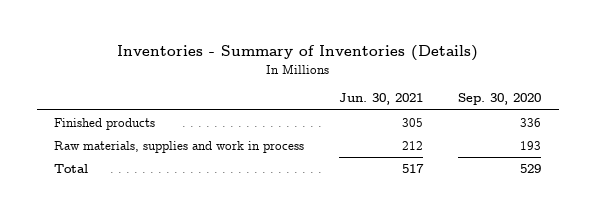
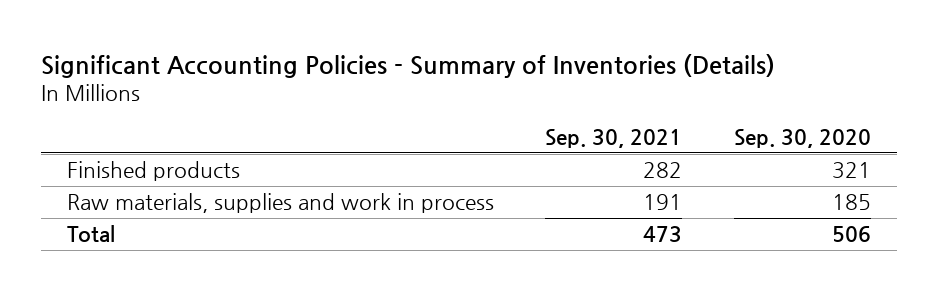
[116,45,478,62] Inventories - Summary of Inventories (Details) -> [40,53,775,78] Significant Accounting Policies - Summary of Inventories (Details)
[339,93,424,106] Jun. 30, 2021 -> none
none -> [545,128,683,148] Sep. 30, 2021
[520,117,542,127] 336 -> [831,162,871,180] 321
[520,140,542,150] 193 -> [831,194,871,211] 185
[520,163,542,173] 529 -> [831,226,871,243] 506

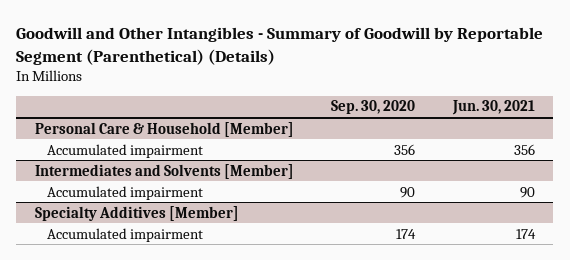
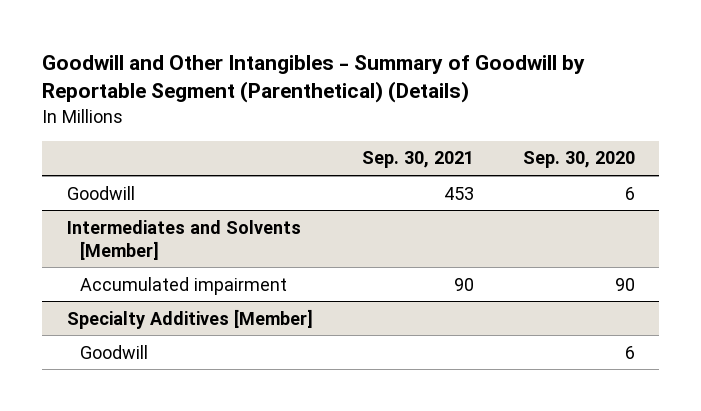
[451,100,535,116] Jun. 30, 2021 -> none
none -> [361,151,474,169] Sep. 30, 2021
[35,121,295,137] Personal Care & Household [Member] -> none
[46,143,203,158] Accumulated impairment -> none
none -> [66,185,135,200] Goodwill
[46,227,203,242] Accumulated impairment -> none
none -> [79,344,148,359] Goodwill

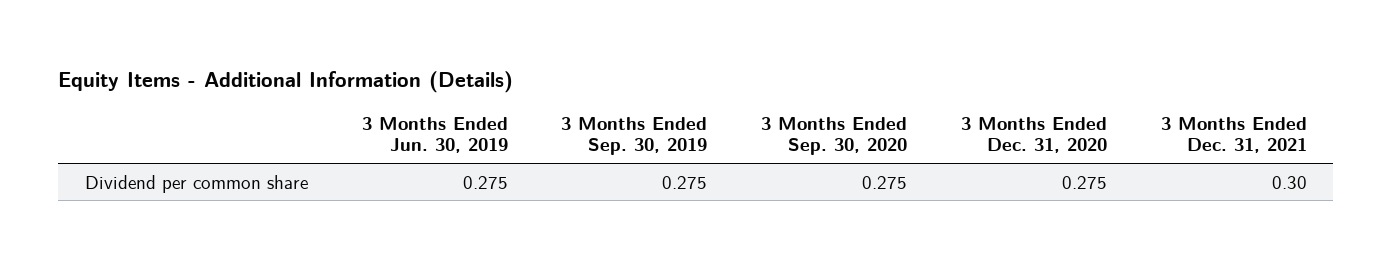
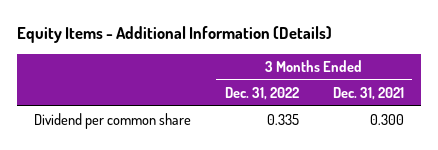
[361,116,508,154] 3 Months Ended Jun. 30, 2019 -> none
[561,116,708,156] 3 Months Ended Sep. 30, 2019 -> none
[761,116,908,156] 3 Months Ended Sep. 30, 2020 -> none
[960,116,1107,154] 3 Months Ended Dec. 31, 2020 -> none
none -> [224,86,299,100] Dec. 31, 2022
[1271,175,1307,189] 0.30 -> [369,114,404,126] 0.300

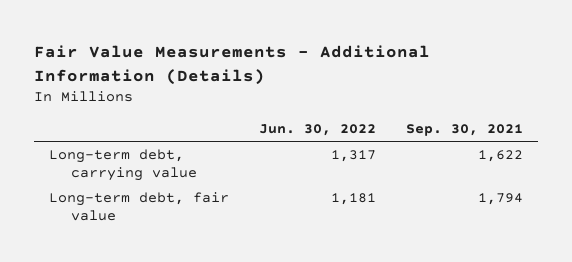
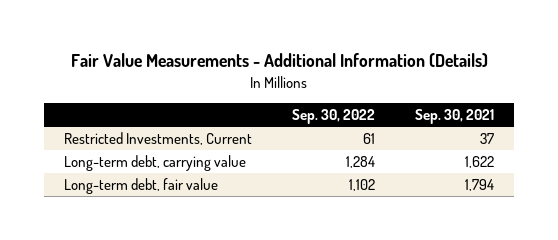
[258,124,376,137] Jun. 30, 2022 -> none
none -> [292,108,376,124] Sep. 30, 2022
none -> [64,132,253,146] Restricted Investments, Current

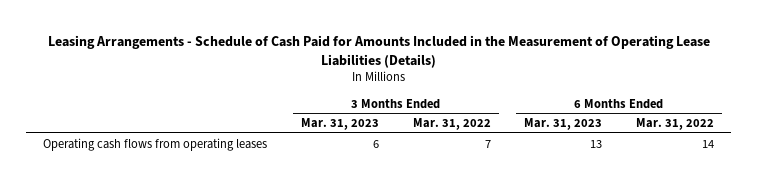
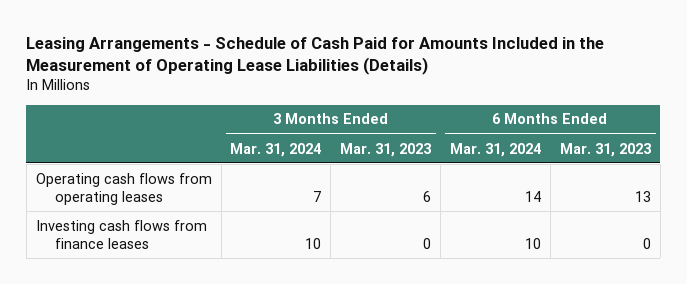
[412,118,491,131] Mar. 31, 2022 -> none
[636,118,715,131] Mar. 31, 2022 -> none
none -> [230,142,322,157] Mar. 31, 2024
none -> [450,142,542,157] Mar. 31, 2024
none -> [35,219,207,249] Investing cash flows from finance leases

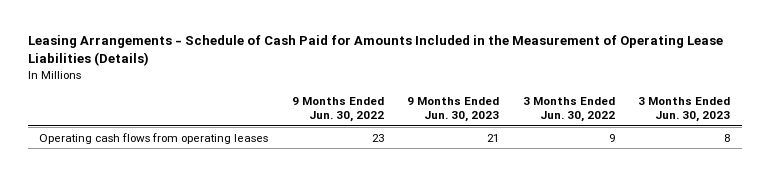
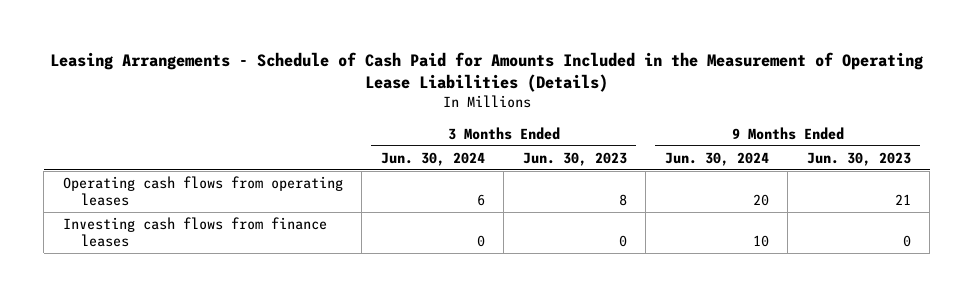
[291,96,384,123] 9 Months Ended Jun. 30, 2022 -> none
[522,96,615,123] 3 Months Ended Jun. 30, 2022 -> none
none -> [380,151,485,166] Jun. 30, 2024
none -> [664,151,769,166] Jun. 30, 2024
none -> [62,217,327,247] Investing cash flows from finance leases

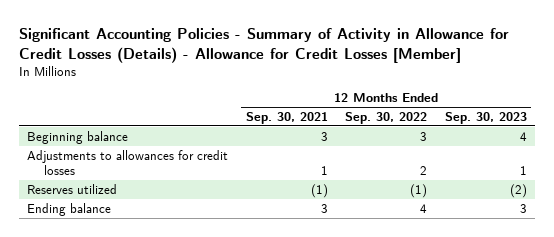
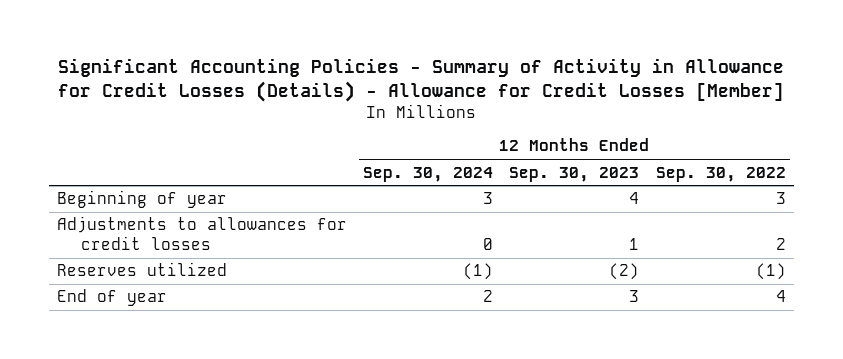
[245,112,328,125] Sep. 30, 2021 -> none
none -> [363,166,494,182] Sep. 30, 2024
[27,130,129,144] Beginning balance -> [56,190,227,209] Beginning of year
[27,202,112,216] Ending balance -> [56,289,167,307] End of year

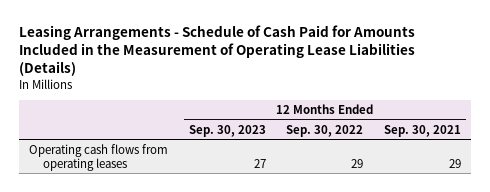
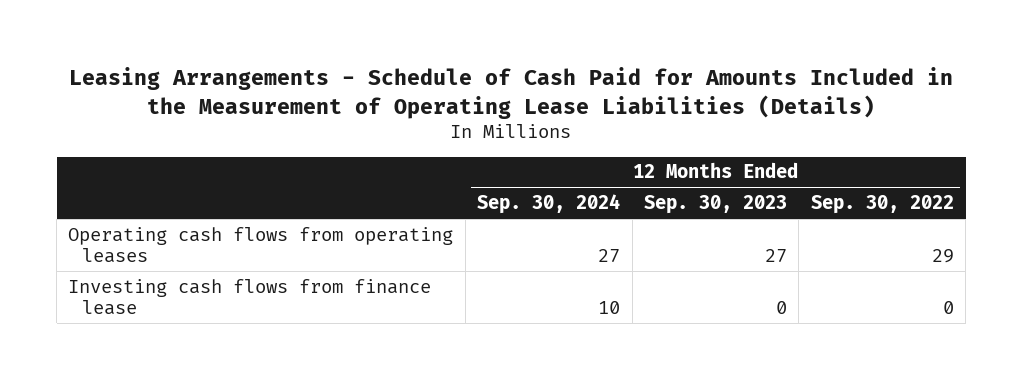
[383,124,461,137] Sep. 30, 2021 -> none
none -> [477,194,621,215] Sep. 30, 2024
none -> [68,278,432,315] Investing cash flows from finance lease

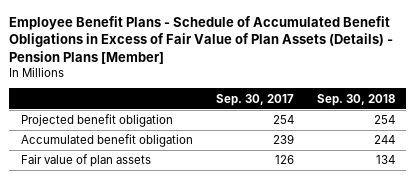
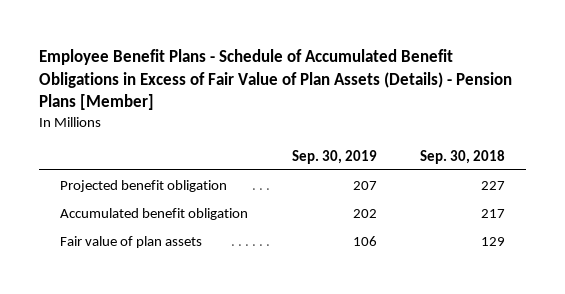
[215,93,294,106] Sep. 30, 2017 -> none
none -> [291,149,377,164] Sep. 30, 2019
[373,115,395,125] 254 -> [480,180,505,190] 227
[373,135,395,145] 244 -> [480,208,505,218] 217
[375,155,395,165] 134 -> [480,236,505,246] 129

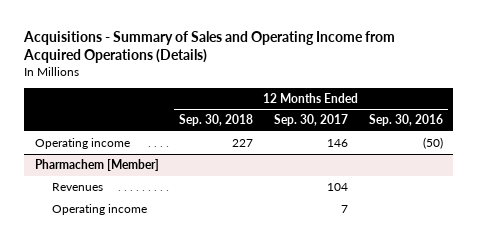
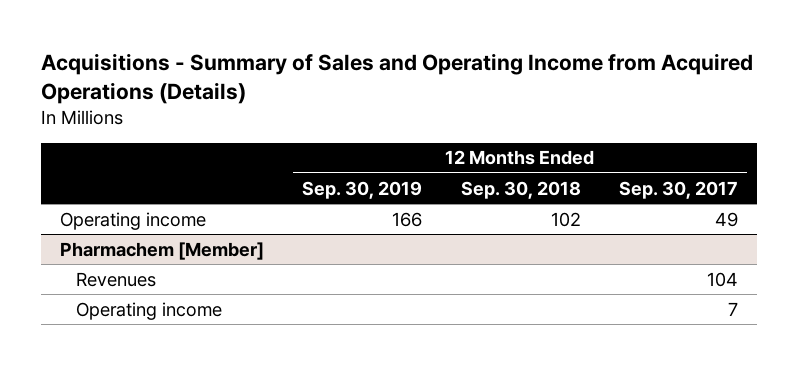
[369,114,444,127] Sep. 30, 2016 -> none
none -> [302,180,423,199] Sep. 30, 2019
[232,138,254,147] 227 -> [550,211,581,227] 102
[327,138,349,147] 146 -> [714,211,738,227] 49

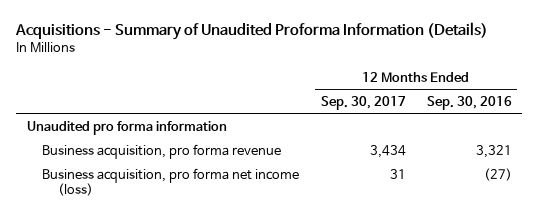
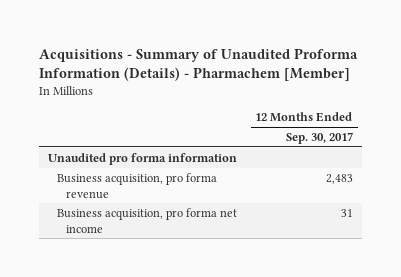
[14,22,488,41] Acquisitions - Summary of Unaudited Proforma Information (Details) -> [39,47,359,82] Acquisitions - Summary of Unaudited Proforma Information (Details) - Pharmachem [Member]
[426,95,512,110] Sep. 30, 2016 -> none
[369,144,406,158] 3,434 -> [325,173,353,184] 2,483
[42,167,300,196] Business acquisition, pro forma net income (loss) -> [57,207,238,233] Business acquisition, pro forma net income

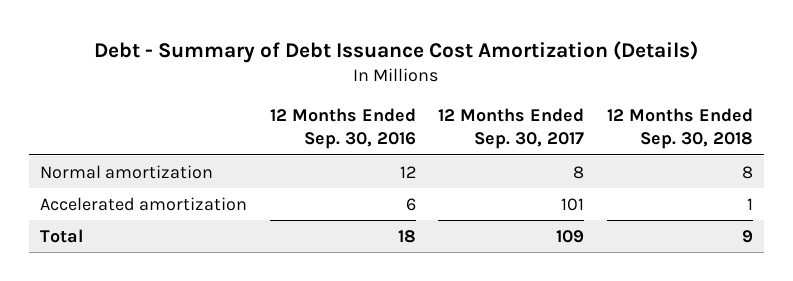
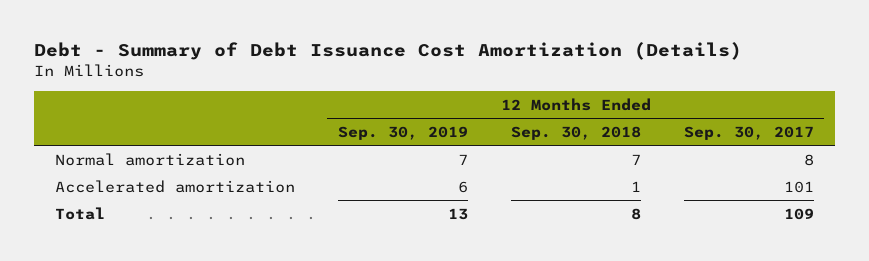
[269,108,416,150] 12 Months Ended Sep. 30, 2016 -> none
none -> [337,125,468,140] Sep. 30, 2019
[741,165,753,179] 8 -> [630,153,641,165] 7
[741,229,753,243] 9 -> [630,207,641,220] 8

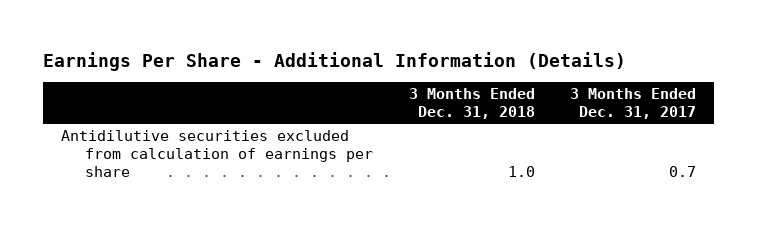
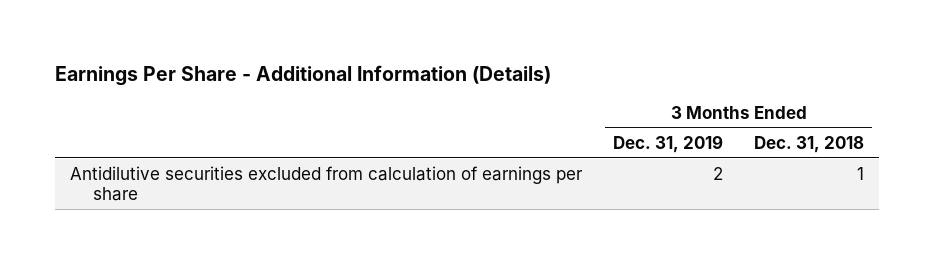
[570,87,697,119] 3 Months Ended Dec. 31, 2017 -> none
none -> [613,134,724,153] Dec. 31, 2019
[507,166,535,178] 1.0 -> [856,167,864,181] 1

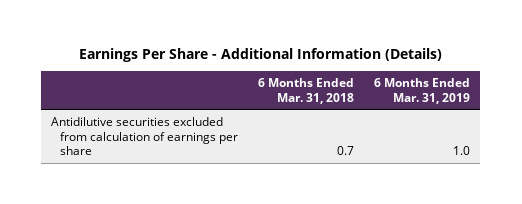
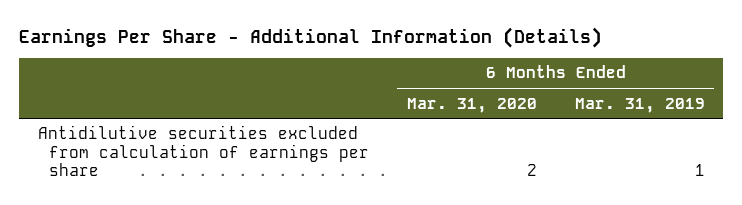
[258,77,355,104] 6 Months Ended Mar. 31, 2018 -> none
none -> [406,97,537,113] Mar. 31, 2020
[453,146,471,156] 1.0 -> [694,164,705,177] 1

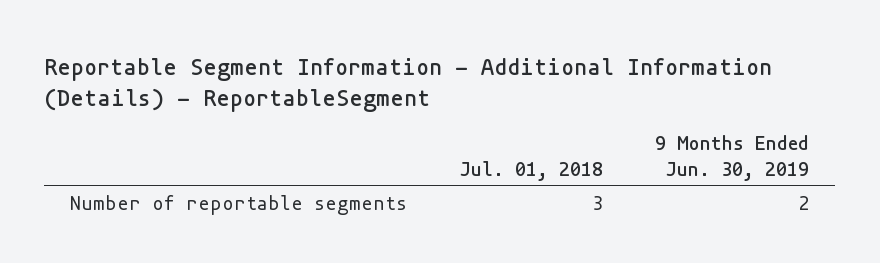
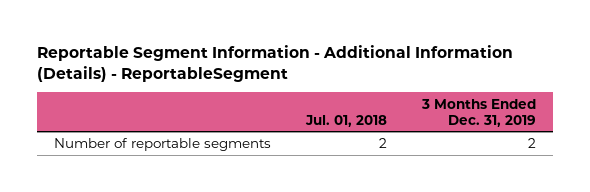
[655,135,810,181] 9 Months Ended Jun. 30, 2019 -> none
none -> [421,98,537,127] 3 Months Ended Dec. 31, 2019
[592,195,604,210] 3 -> [379,138,388,149] 2

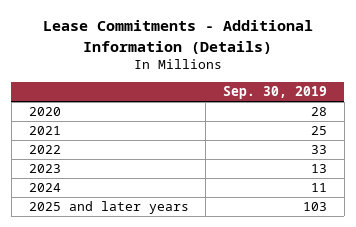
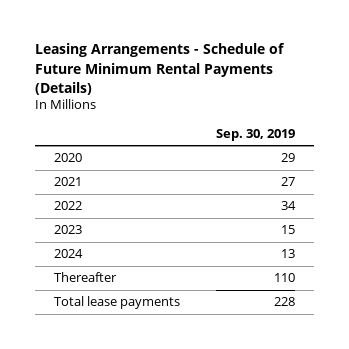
[42,20,313,54] Lease Commitments - Additional Information (Details) -> [35,43,286,95] Leasing Arrangements - Schedule of Future Minimum Rental Payments (Details)
[28,201,189,215] 2025 and later years -> none
[311,107,328,117] 28 -> [281,153,296,163] 29
[311,126,328,136] 25 -> [281,177,296,187] 27
[311,145,328,155] 33 -> [281,201,297,211] 34
[311,164,328,174] 13 -> [281,225,296,235] 15
[311,183,328,193] 11 -> [281,249,296,259] 13
none -> [53,272,117,283] Thereafter
none -> [53,296,180,310] Total lease payments

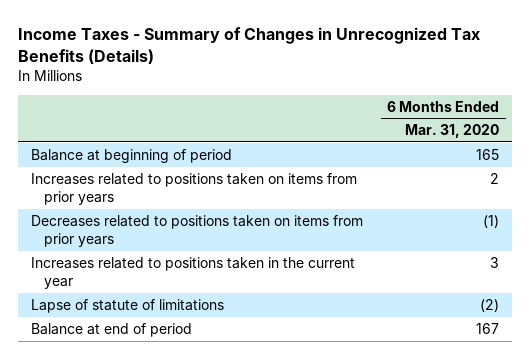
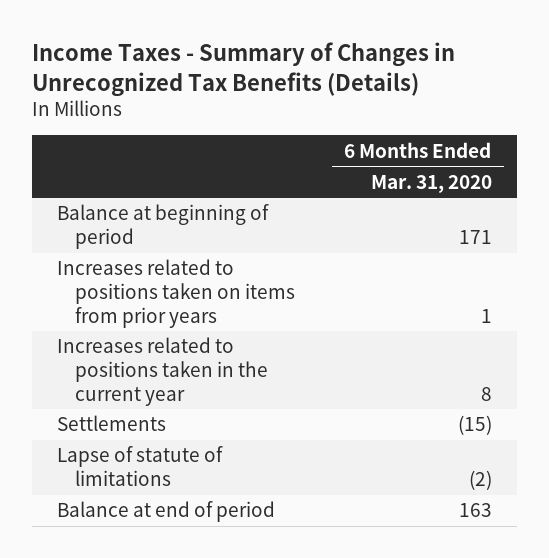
[30,214,363,247] Decreases related to positions taken on items from prior years -> none
[476,148,500,160] 165 -> [458,230,492,245] 171
[490,172,500,184] 2 -> [480,308,492,323] 1
[490,256,500,268] 3 -> [480,386,492,401] 8
none -> [56,415,166,432] Settlements
[476,322,500,334] 167 -> [458,503,492,518] 163

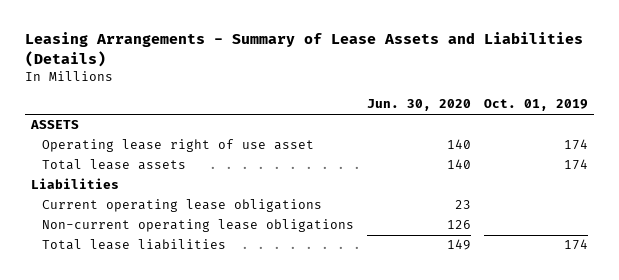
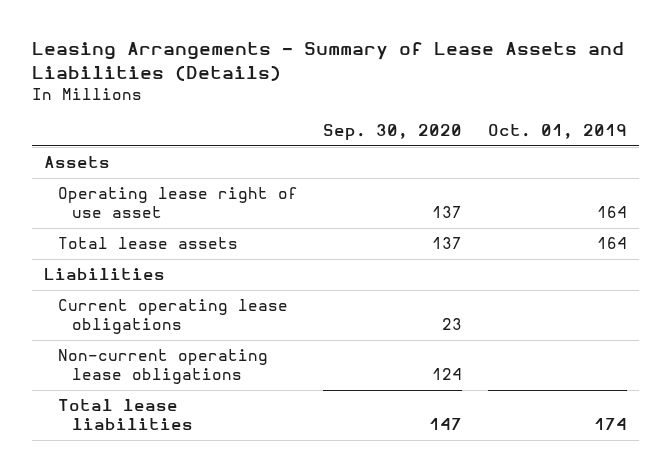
[366,99,471,112] Jun. 30, 2020 -> none
none -> [323,124,463,141] Sep. 30, 2020
[30,120,80,130] ASSETS -> [44,156,111,169] Assets
[563,139,588,151] 174 -> [596,206,627,219] 164
[563,159,588,171] 174 -> [596,237,627,250] 164

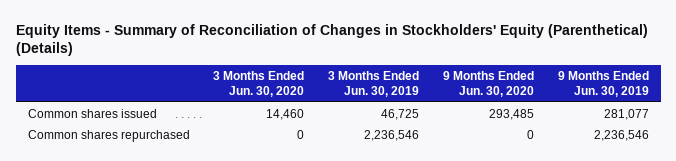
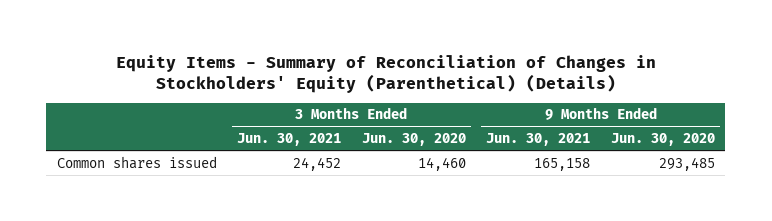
[328,71,420,98] 3 Months Ended Jun. 30, 2019 -> none
[557,71,649,98] 9 Months Ended Jun. 30, 2019 -> none
none -> [237,133,342,147] Jun. 30, 2021
none -> [486,133,591,147] Jun. 30, 2021
[27,129,190,142] Common shares repurchased -> none

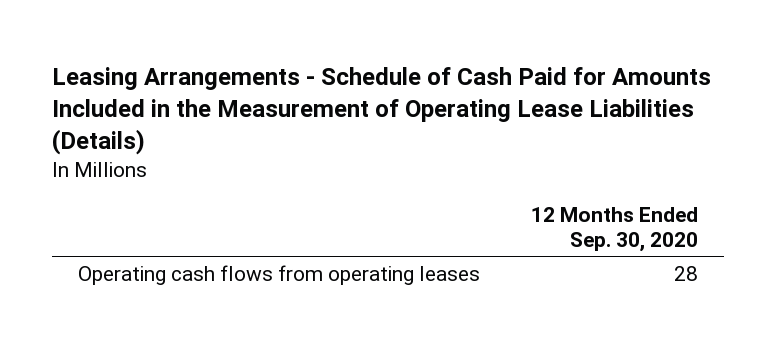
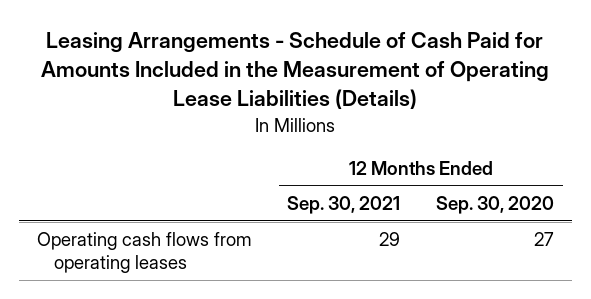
none -> [287,195,401,214] Sep. 30, 2021
[674,266,699,282] 28 -> [533,232,554,247] 27

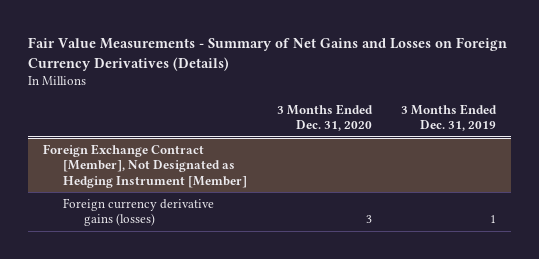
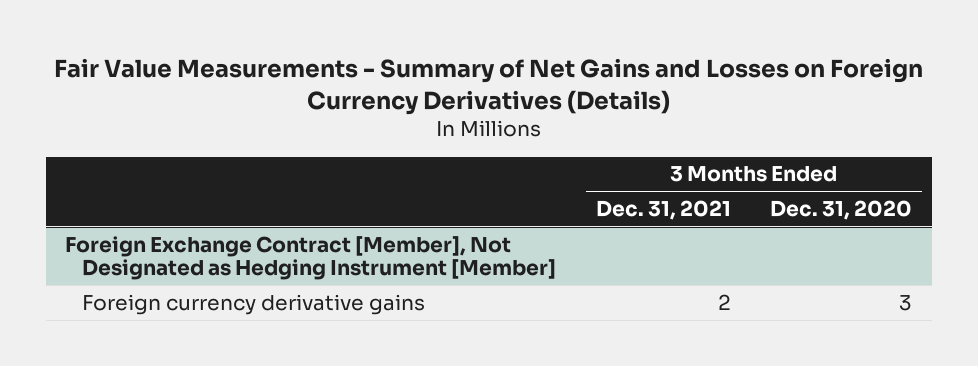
[401,104,498,132] 3 Months Ended Dec. 31, 2019 -> none
none -> [595,199,731,220] Dec. 31, 2021
[63,197,215,227] Foreign currency derivative gains (losses) -> [82,293,426,315] Foreign currency derivative gains

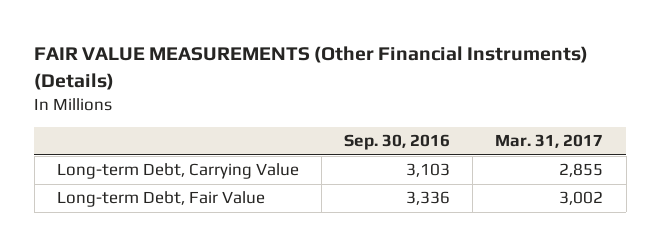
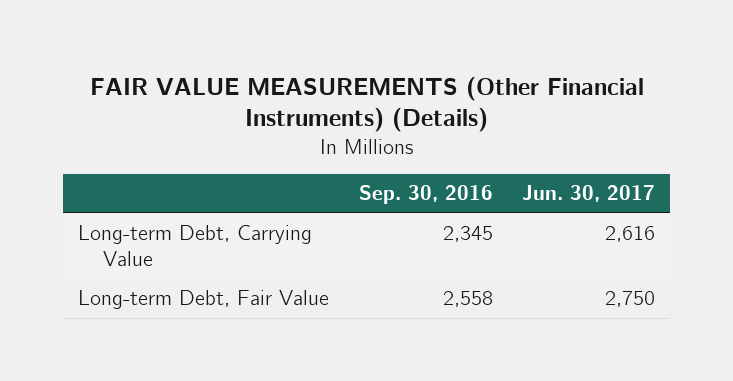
[495,134,604,149] Mar. 31, 2017 -> none
none -> [522,185,656,203] Jun. 30, 2017
[406,163,451,178] 3,103 -> [442,226,493,243] 2,345
[406,191,451,206] 3,336 -> [442,291,493,308] 2,558

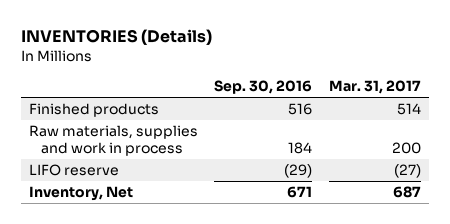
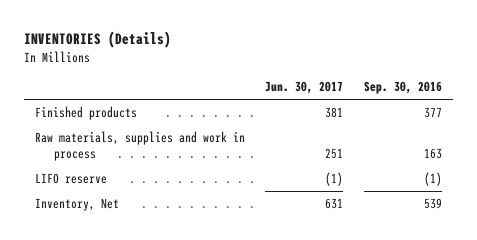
[329,80,422,95] Mar. 31, 2017 -> none
none -> [265,81,344,95] Jun. 30, 2017
[288,103,313,116] 516 -> [424,106,443,118] 377
[288,142,313,155] 184 -> [424,148,443,160] 163
[284,164,313,179] (29) -> [424,171,443,186] (1)
[287,186,313,199] 671 -> [424,197,443,209] 539

